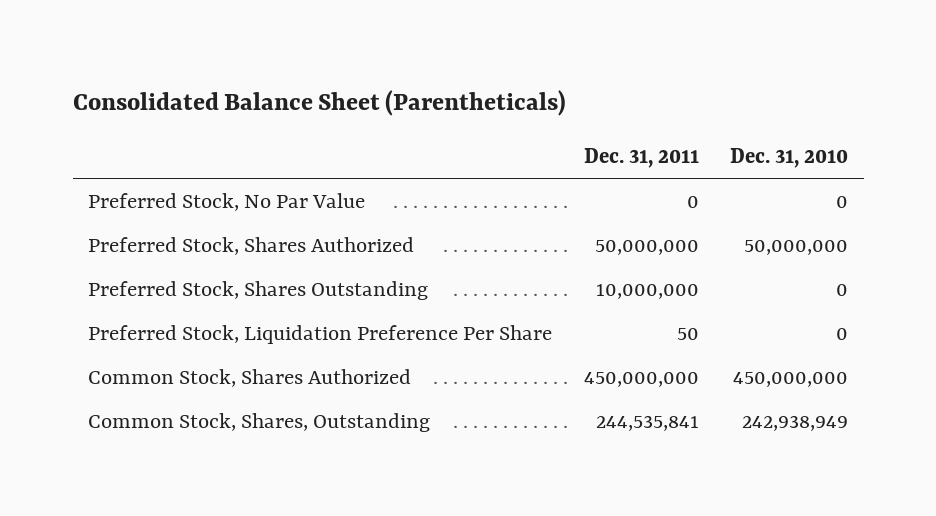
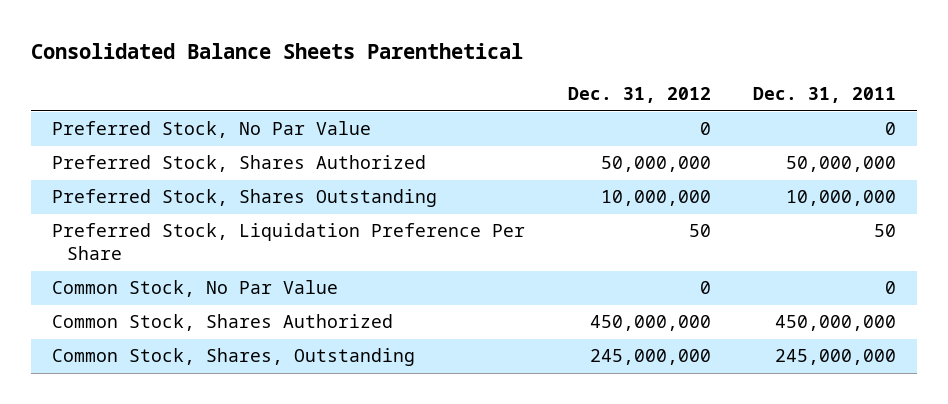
[72,90,566,117] Consolidated Balance Sheet (Parentheticals) -> [31,42,524,59] Consolidated Balance Sheets Parenthetical
[730,148,849,169] Dec. 31, 2010 -> none
none -> [567,86,711,103] Dec. 31, 2012
none -> [52,280,339,298] Common Stock, No Par Value
[595,414,699,431] 244,535,841 -> [774,349,896,366] 245,000,000

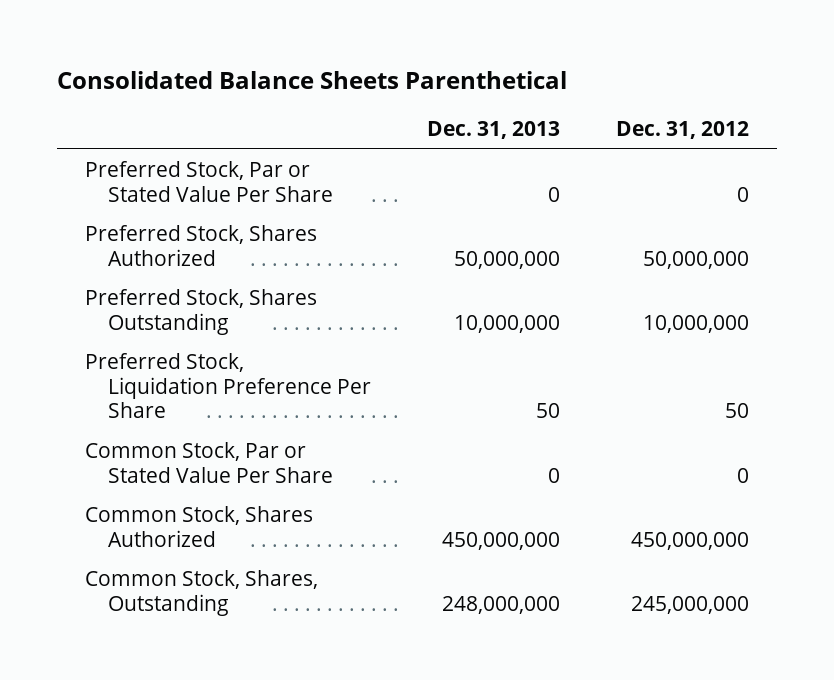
[752,86,896,103] Dec. 31, 2011 -> none
none -> [426,121,560,140] Dec. 31, 2013
[52,121,372,139] Preferred Stock, No Par Value -> none
none -> [85,160,333,202] Preferred Stock, Par or Stated Value Per Share
[52,280,339,298] Common Stock, No Par Value -> none
none -> [85,441,333,483] Common Stock, Par or Stated Value Per Share

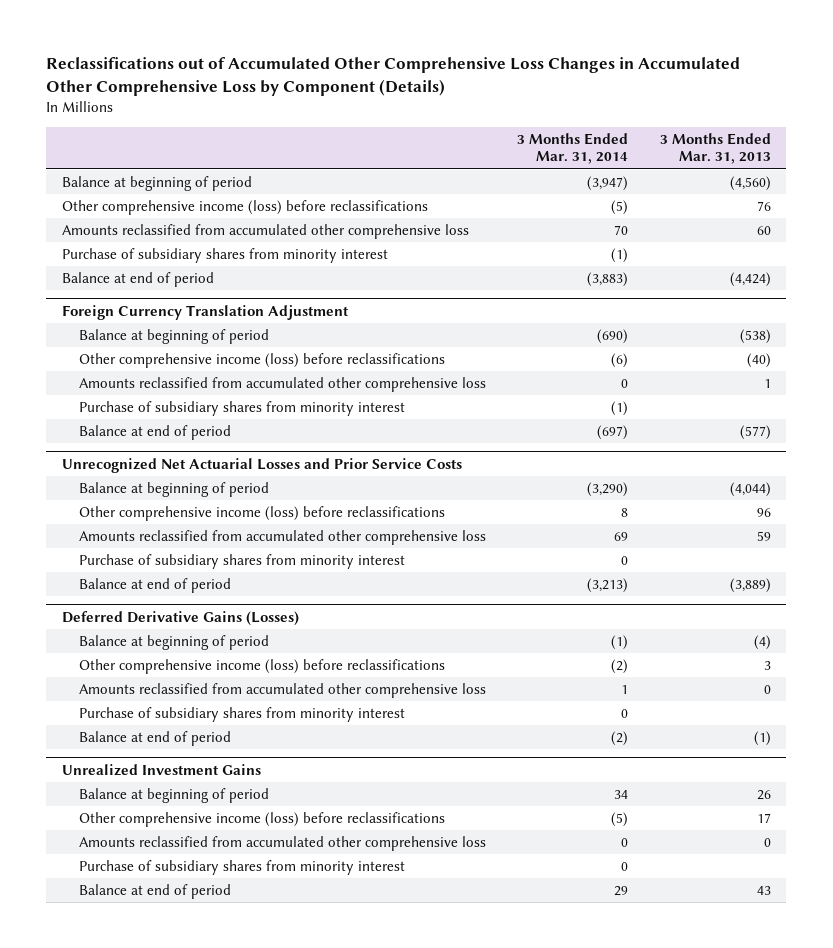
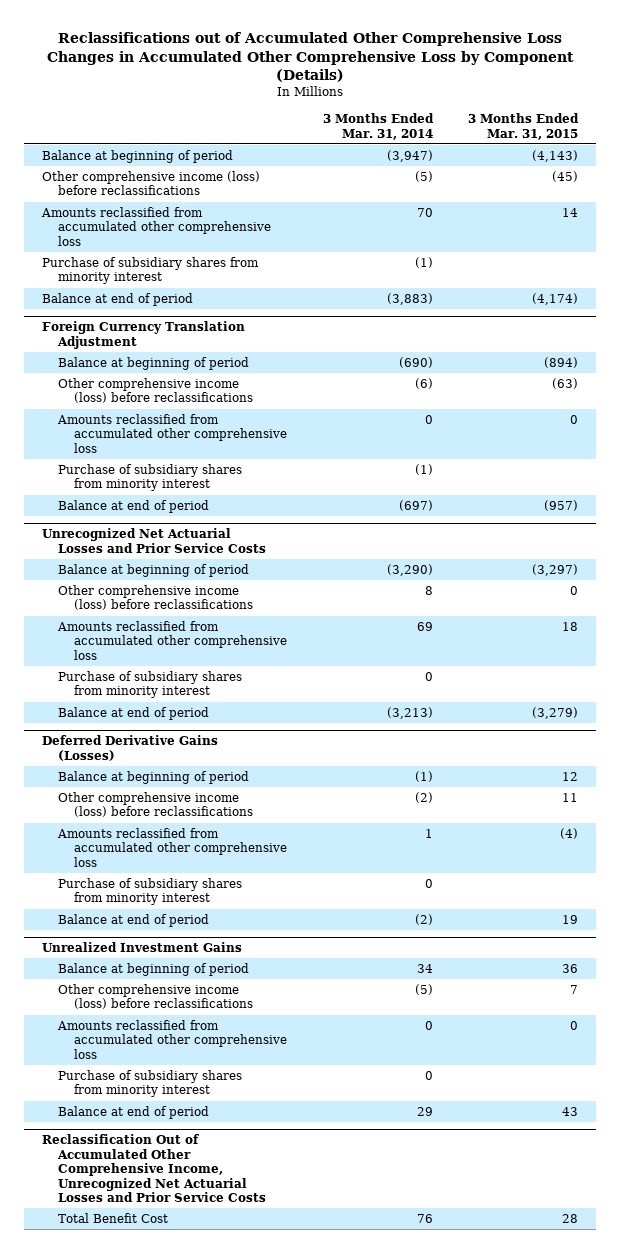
[659,133,771,165] 3 Months Ended Mar. 31, 2013 -> none
none -> [468,113,580,140] 3 Months Ended Mar. 31, 2015
none -> [42,1134,267,1203] Reclassification Out of Accumulated Other Comprehensive Income, Unrecognized Net Actuarial Losses and Prior Service Costs
none -> [58,1212,169,1223] Total Benefit Cost

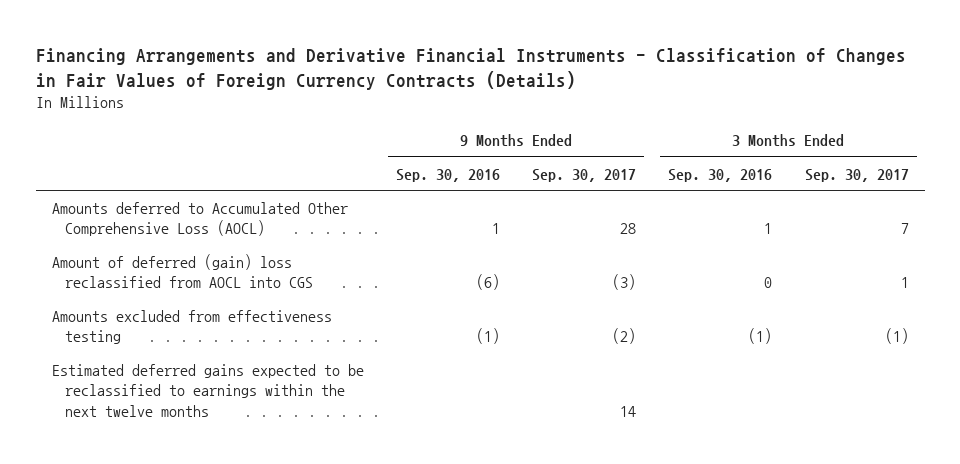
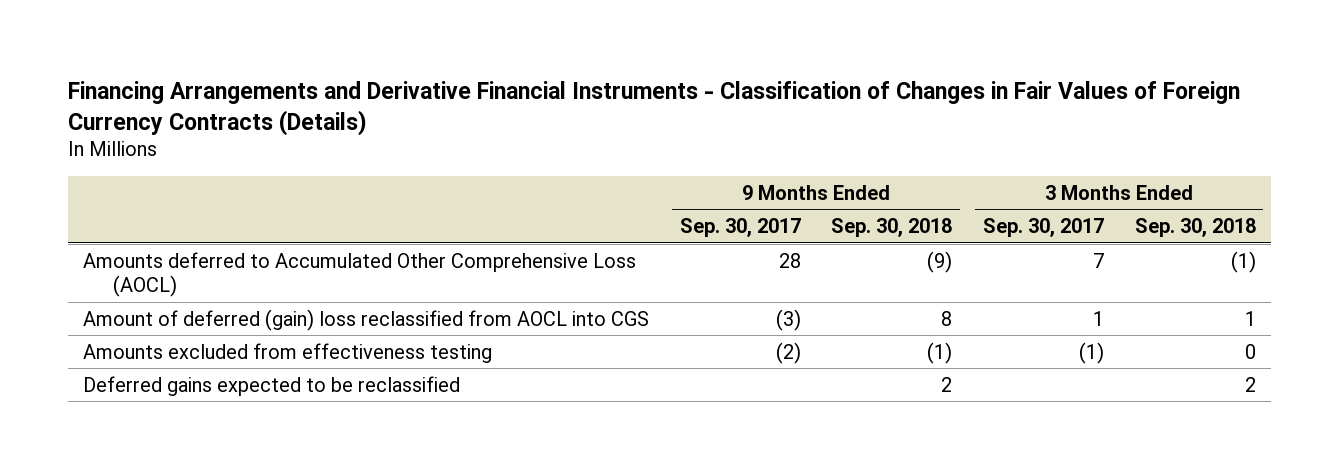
[395,168,500,182] Sep. 30, 2016 -> none
[668,168,773,182] Sep. 30, 2016 -> none
none -> [831,218,953,238] Sep. 30, 2018
none -> [1134,218,1256,238] Sep. 30, 2018
[51,363,364,418] Estimated deferred gains expected to be reclassified to earnings within the next twelve months -> none
none -> [83,375,461,396] Deferred gains expected to be reclassified

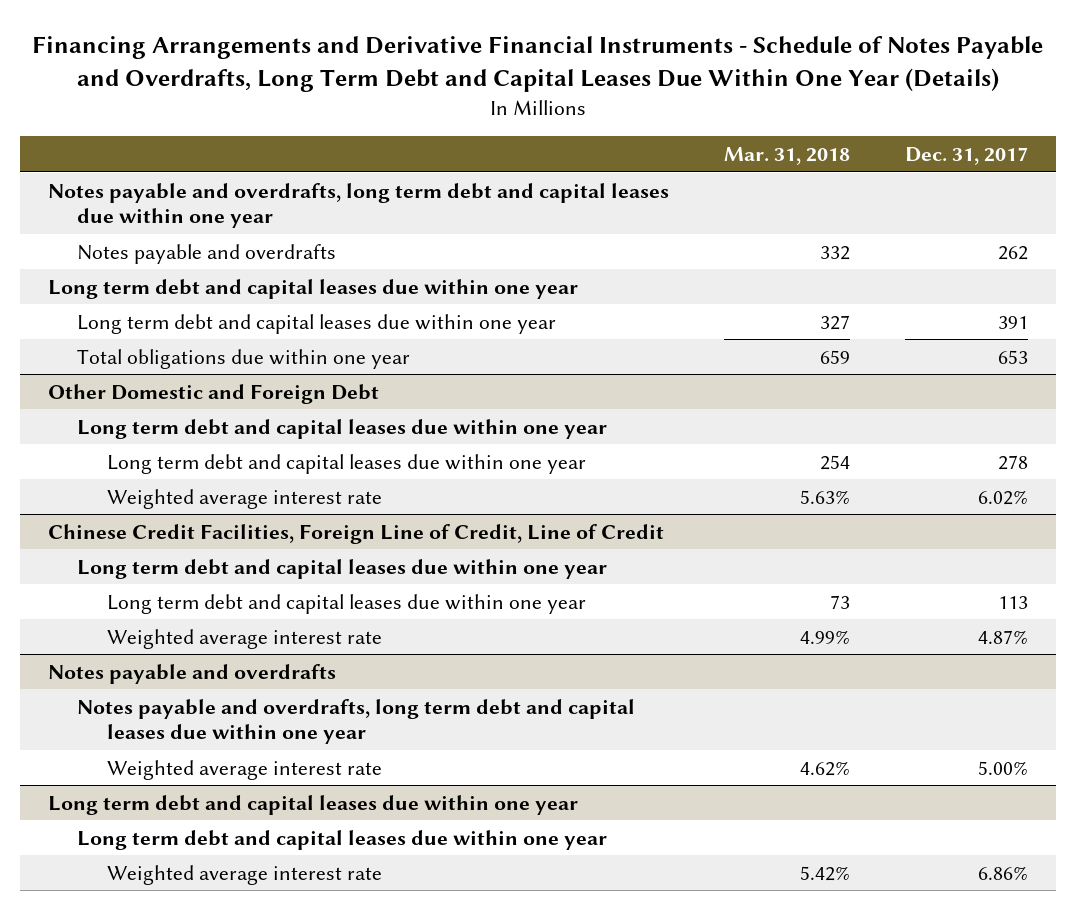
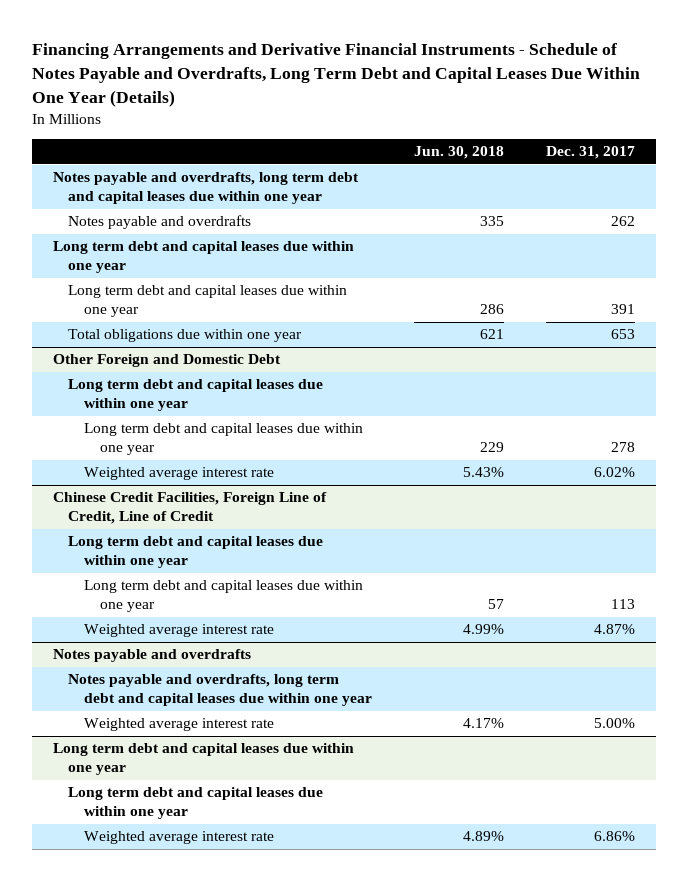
[723,147,850,166] Mar. 31, 2018 -> none
none -> [414,146,505,160] Jun. 30, 2018
[47,383,379,404] Other Domestic and Foreign Debt -> [52,354,281,368] Other Foreign and Domestic Debt

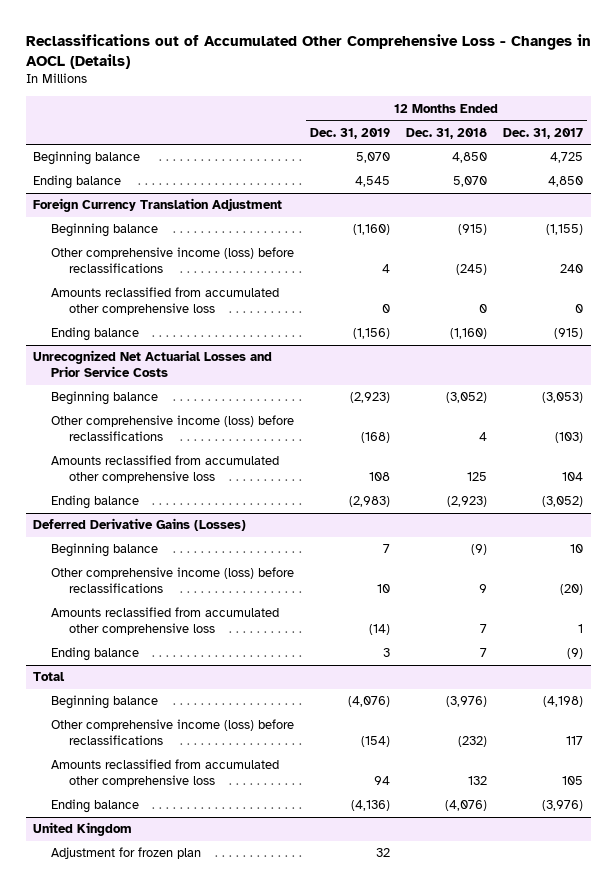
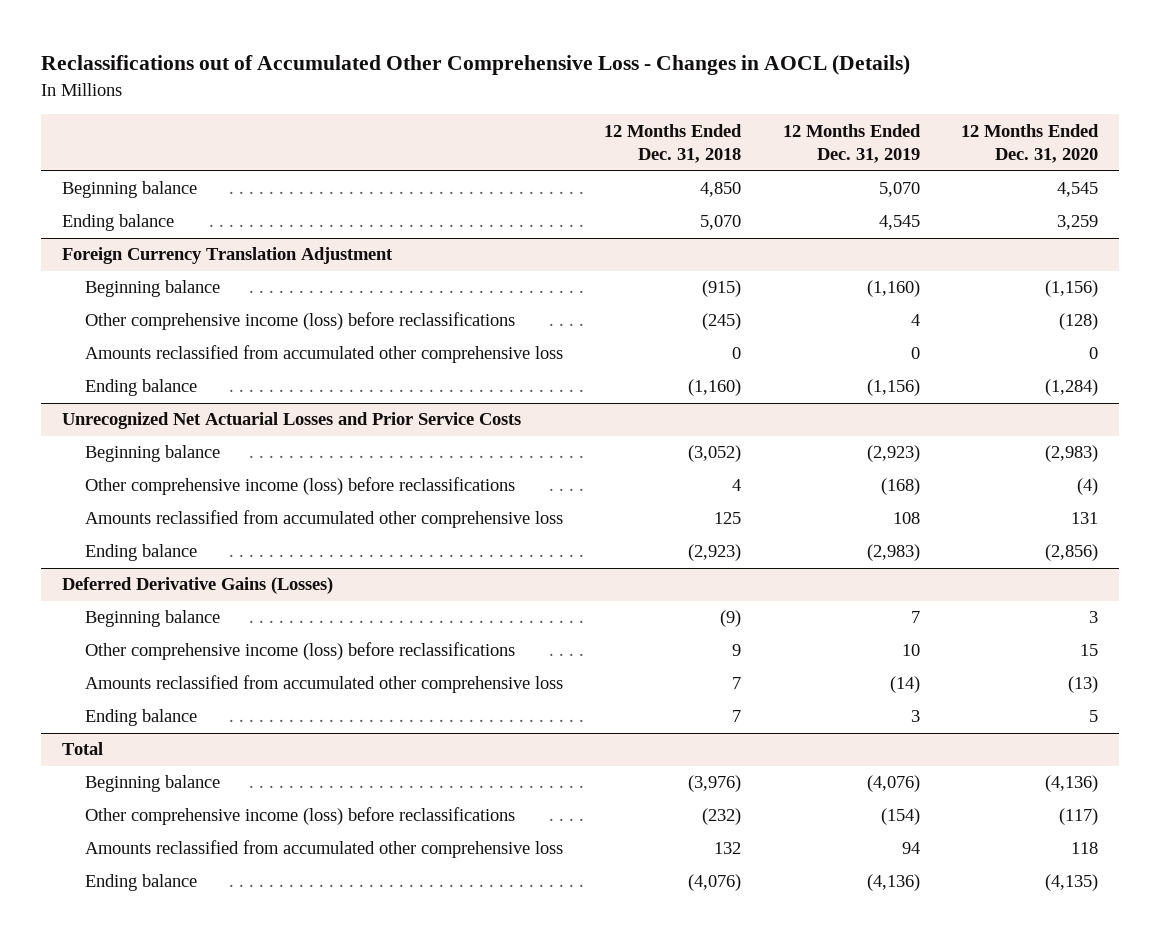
[502,127,583,139] Dec. 31, 2017 -> none
none -> [960,123,1099,164] 12 Months Ended Dec. 31, 2020
[33,822,133,837] United Kingdom -> none
[51,847,202,860] Adjustment for frozen plan -> none

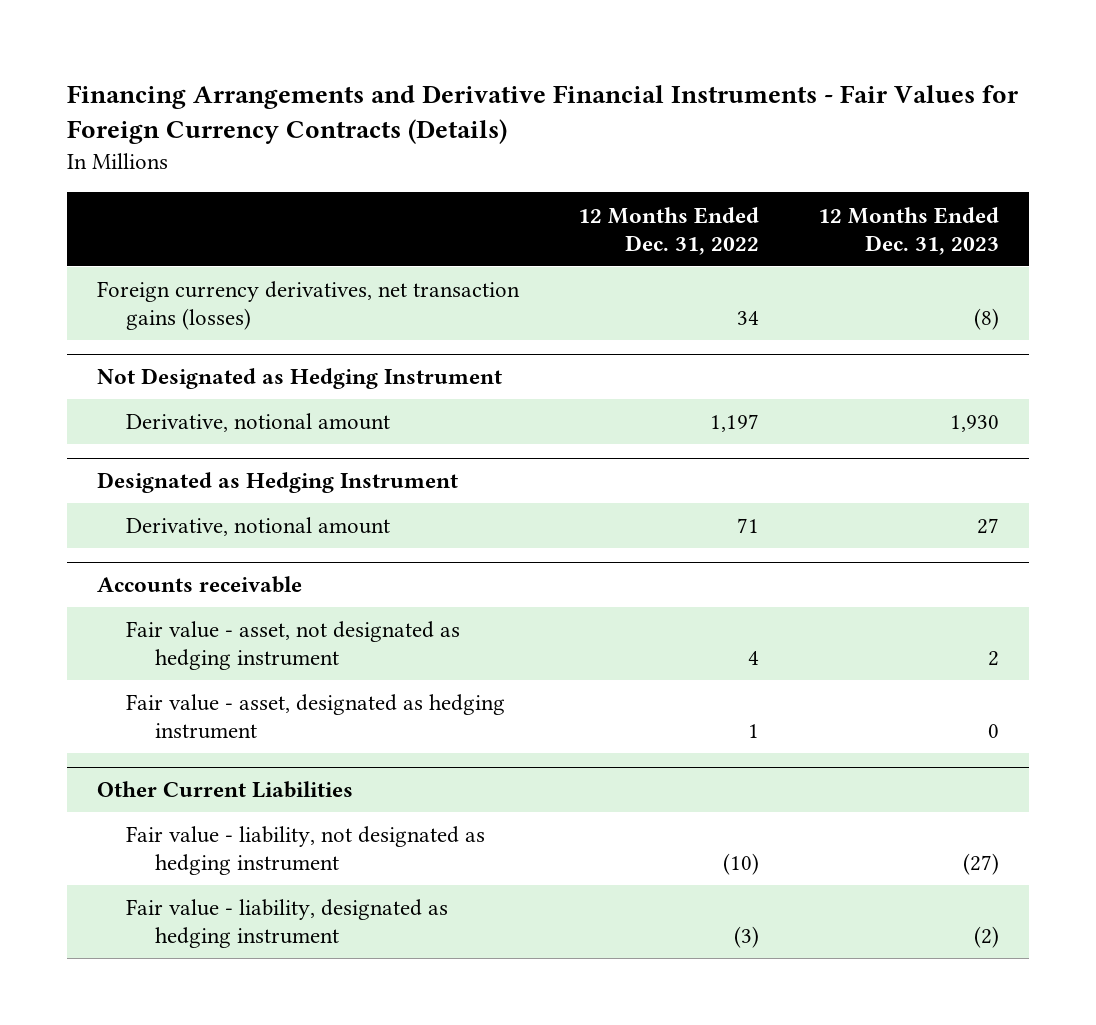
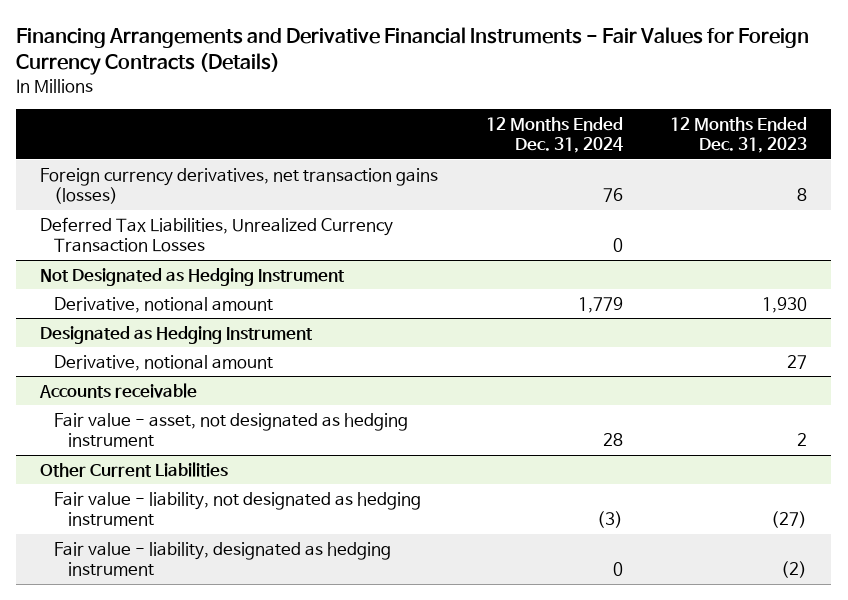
[577,206,759,255] 12 Months Ended Dec. 31, 2022 -> none
none -> [485,116,623,154] 12 Months Ended Dec. 31, 2024
[973,308,999,331] (8) -> [797,188,808,202] 8
none -> [40,216,394,253] Deferred Tax Liabilities, Unrealized Currency Transaction Losses
[125,694,505,740] Fair value - asset, designated as hedging instrument -> none

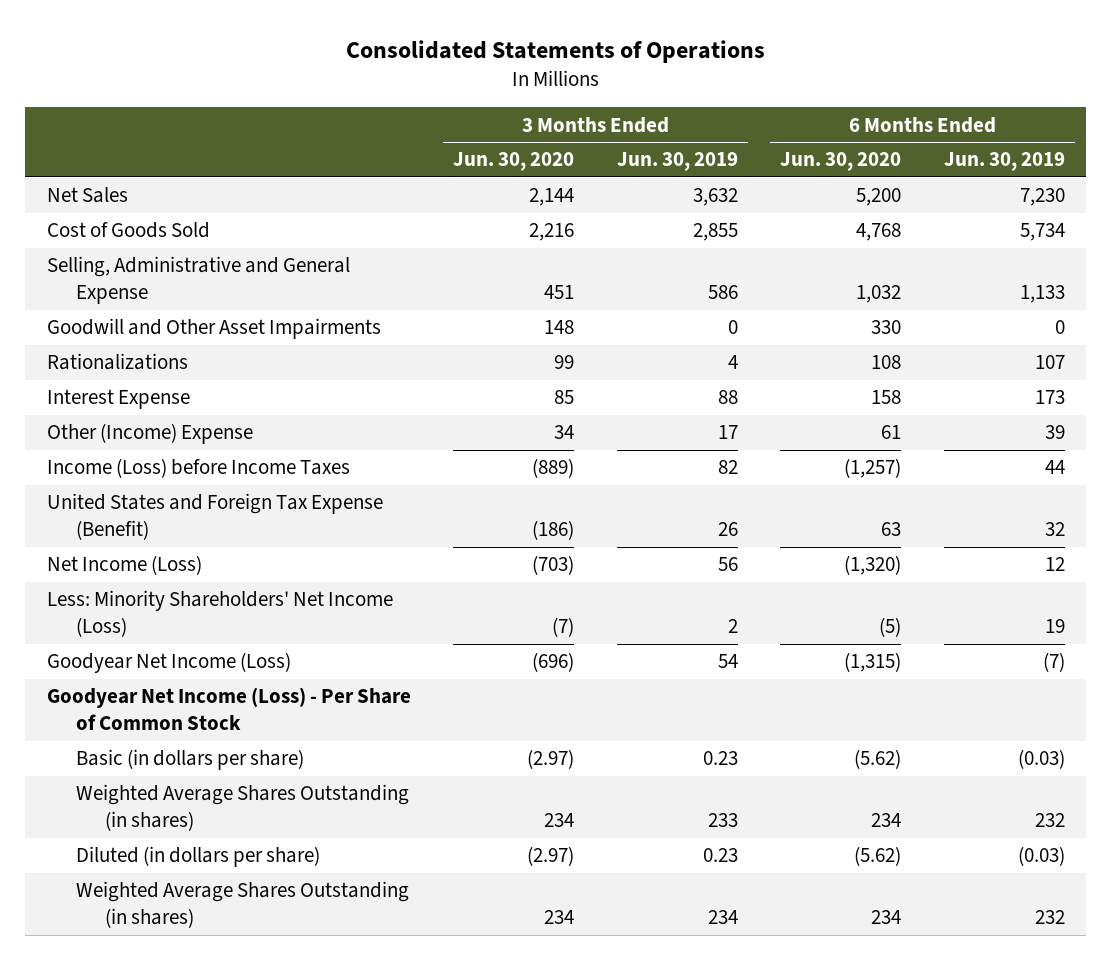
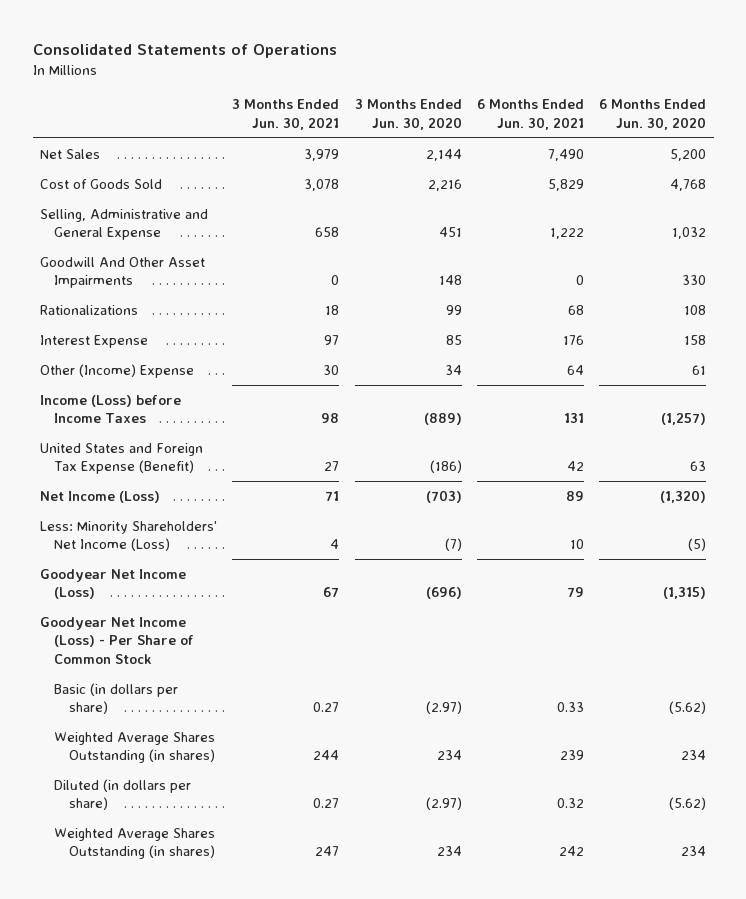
[616,152,738,172] Jun. 30, 2019 -> none
[943,152,1065,172] Jun. 30, 2019 -> none
none -> [232,99,340,130] 3 Months Ended Jun. 30, 2021
none -> [476,99,584,130] 6 Months Ended Jun. 30, 2021
[46,318,381,340] Goodwill and Other Asset Impairments -> [40,256,206,289] Goodwill And Other Asset Impairments

